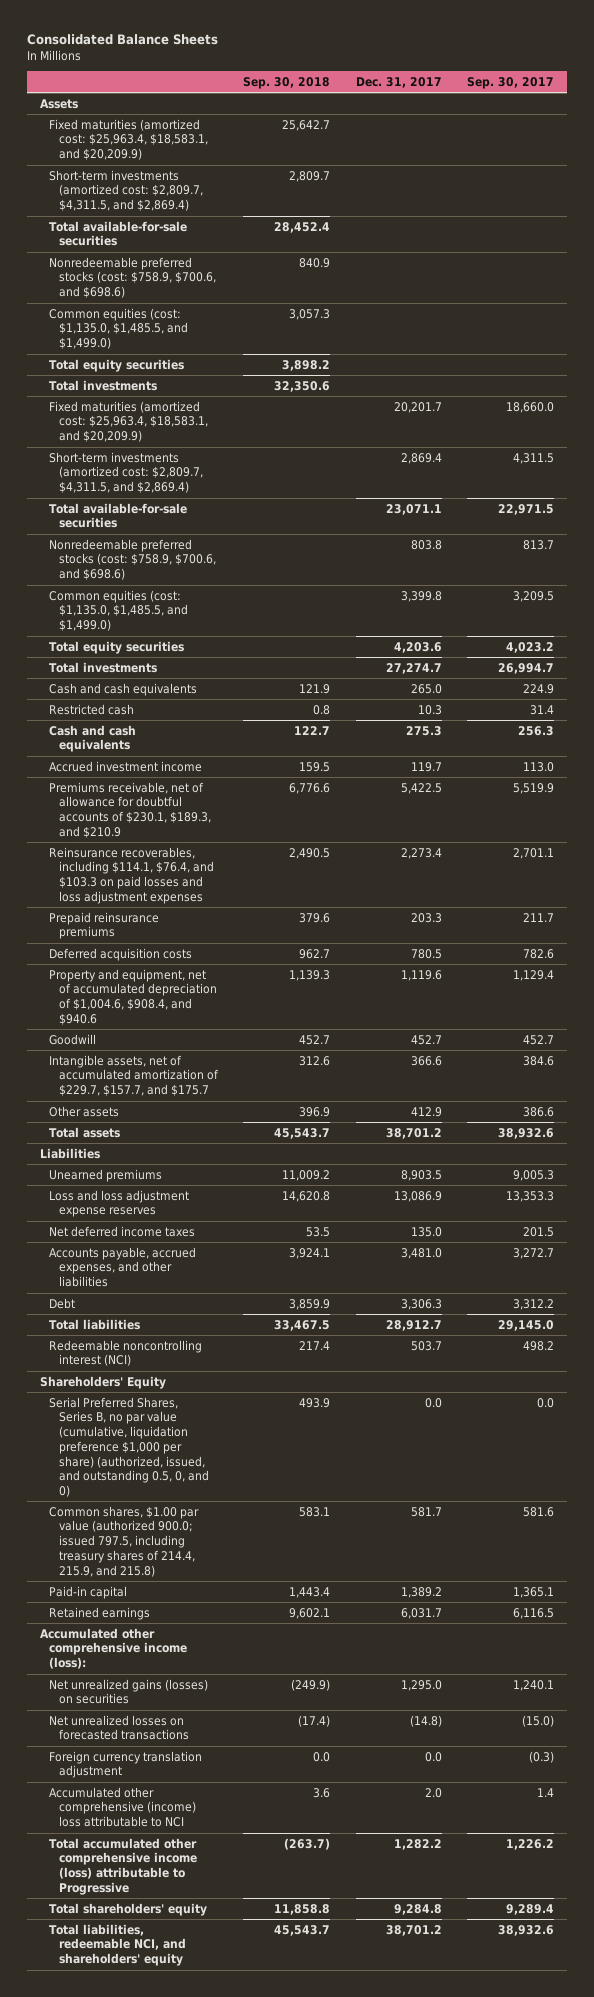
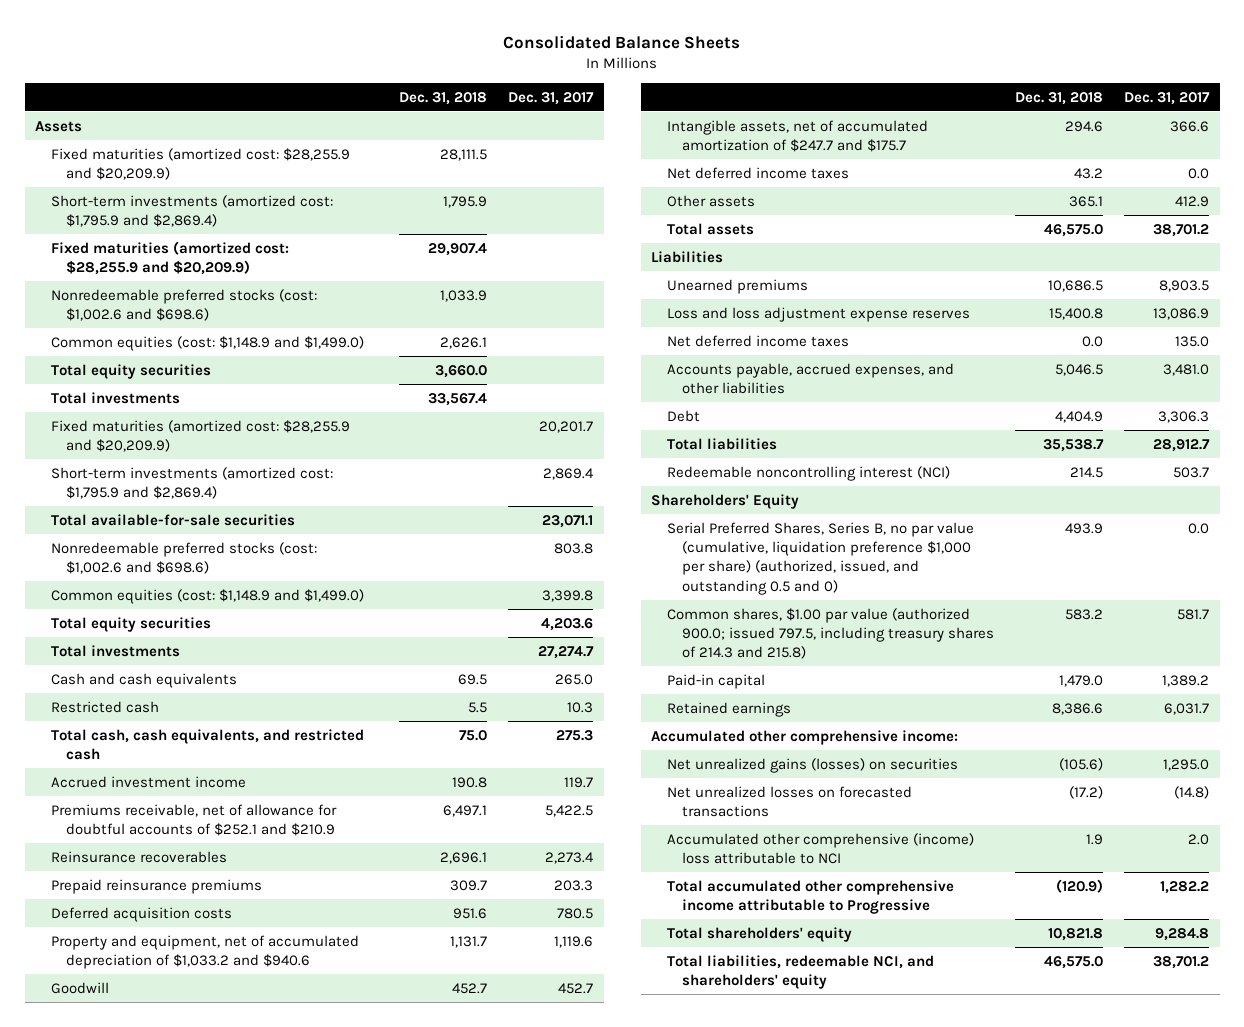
[243,76,331,89] Sep. 30, 2018 -> none
[467,76,555,89] Sep. 30, 2017 -> none
none -> [399,91,488,105] Dec. 31, 2018
[49,118,209,161] Fixed maturities (amortized cost: $25,963.4, $18,583.1, and $20,209.9) -> [50,147,350,180] Fixed maturities (amortized cost: $28,255.9 and $20,209.9)
[49,169,204,212] Short-term investments (amortized cost: $2,809.7, $4,311.5, and $2,869.4) -> [50,194,333,227] Short-term investments (amortized cost: $1,795.9 and $2,869.4)
[49,220,188,247] Total available-for-sale securities -> [50,240,289,275] Fixed maturities (amortized cost: $28,255.9 and $20,209.9)
[49,256,217,299] Nonredeemable preferred stocks (cost: $758.9, $700.6, and $698.6) -> [50,288,317,321] Nonredeemable preferred stocks (cost: $1,002.6 and $698.6)
[49,307,189,350] Common equities (cost: $1,135.0, $1,485.5, and $1,499.0) -> [50,335,364,351] Common equities (cost: $1,148.9 and $1,499.0)
[49,400,209,443] Fixed maturities (amortized cost: $25,963.4, $18,583.1, and $20,209.9) -> [50,419,350,452] Fixed maturities (amortized cost: $28,255.9 and $20,209.9)
[49,451,204,494] Short-term investments (amortized cost: $2,809.7, $4,311.5, and $2,869.4) -> [50,466,333,499] Short-term investments (amortized cost: $1,795.9 and $2,869.4)
[49,538,217,581] Nonredeemable preferred stocks (cost: $758.9, $700.6, and $698.6) -> [50,541,317,574] Nonredeemable preferred stocks (cost: $1,002.6 and $698.6)
[49,589,189,632] Common equities (cost: $1,135.0, $1,485.5, and $1,499.0) -> [50,588,364,604] Common equities (cost: $1,148.9 and $1,499.0)
[49,724,137,753] Cash and cash equivalents -> [50,728,364,760] Total cash, cash equivalents, and restricted cash
[49,781,212,838] Premiums receivable, net of allowance for doubtful accounts of $230.1, $189.3, and $210.9 -> [50,803,337,836] Premiums receivable, net of allowance for doubtful accounts of $252.1 and $210.9
[49,846,215,904] Reinsurance recoverables, including $114.1, $76.4, and $103.3 on paid losses and loss adjustment expenses -> [50,850,227,863] Reinsurance recoverables
[49,968,218,1025] Property and equipment, net of accumulated depreciation of $1,004.6, $908.4, and $940.6 -> [50,934,359,969] Property and equipment, net of accumulated depreciation of $1,033.2 and $940.6
[49,1054,220,1097] Intangible assets, net of accumulated amortization of $229.7, $157.7, and $175.7 -> [666,119,928,152] Intangible assets, net of accumulated amortization of $247.7 and $175.7
none -> [666,166,849,179] Net deferred income taxes
[49,1396,210,1497] Serial Preferred Shares, Series B, no par value (cumulative, liquidation preference $1,000 per share) (authorized, issued, and outstanding 0.5, 0, and 0) -> [666,521,974,595] Serial Preferred Shares, Series B, no par value (cumulative, liquidation preference $1,000 per share) (authorized, issued, and outstanding 0.5 and 0)
[49,1505,200,1577] Common shares, $1.00 par value (authorized 900.0; issued 797.5, including treasury shares of 214.4, 215.9, and 215.8) -> [666,607,995,660] Common shares, $1.00 par value (authorized 900.0; issued 797.5, including treasury shares of 214.3 and 215.8)
[39,1627,188,1670] Accumulated other comprehensive income (loss): -> [651,729,959,745] Accumulated other comprehensive income:
[49,1750,203,1779] Foreign currency translation adjustment -> none
[49,1837,198,1895] Total accumulated other comprehensive income (loss) attributable to Progressive -> [666,879,954,914] Total accumulated other comprehensive income attributable to Progressive

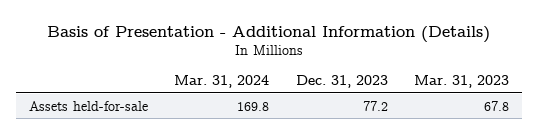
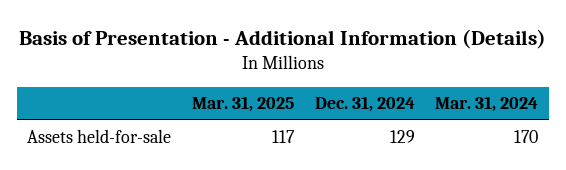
[295,75,388,89] Dec. 31, 2023 -> none
[413,75,509,89] Mar. 31, 2023 -> none
none -> [192,96,295,113] Mar. 31, 2025
none -> [314,96,415,113] Dec. 31, 2024
[237,101,270,111] 169.8 -> [514,130,539,144] 170

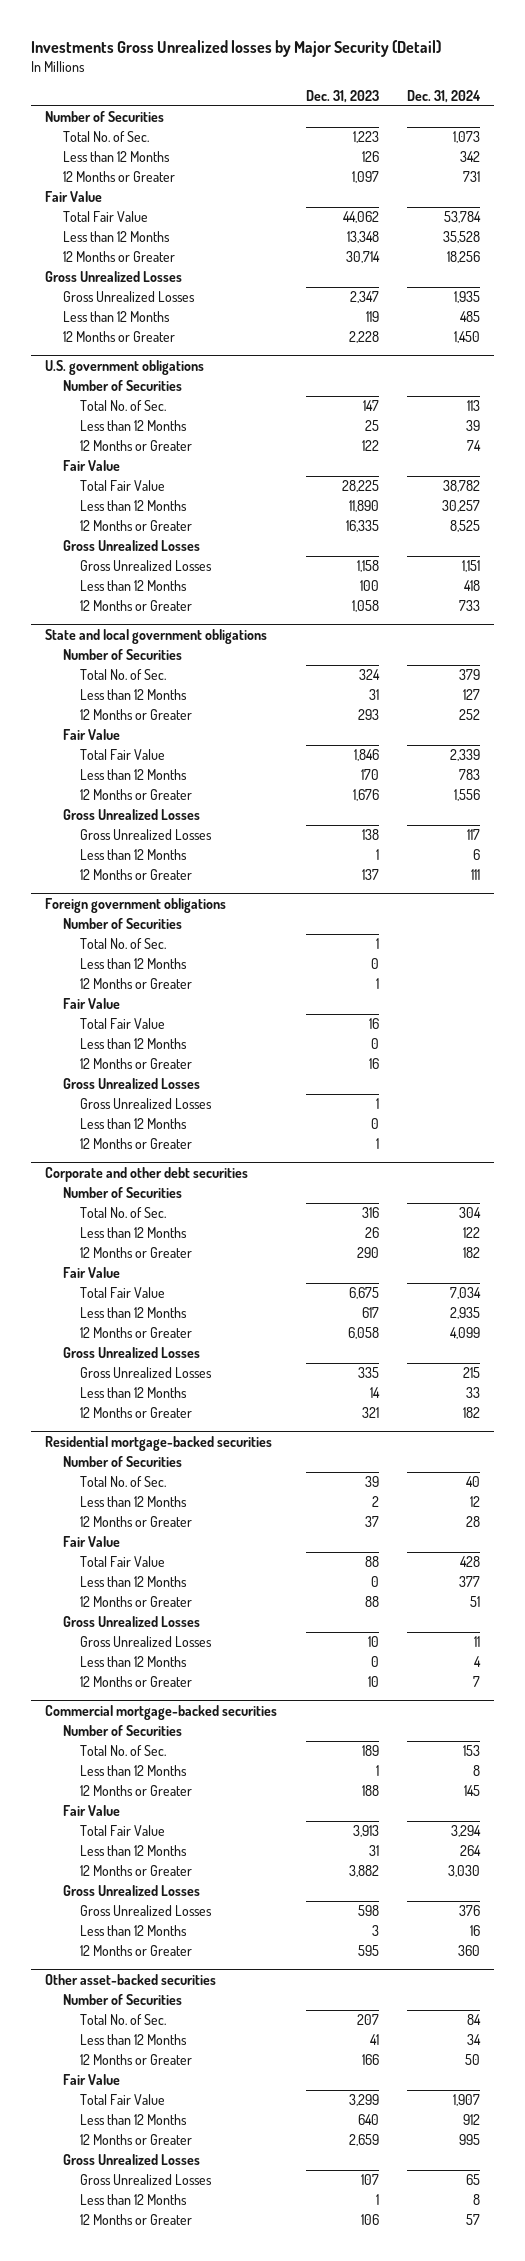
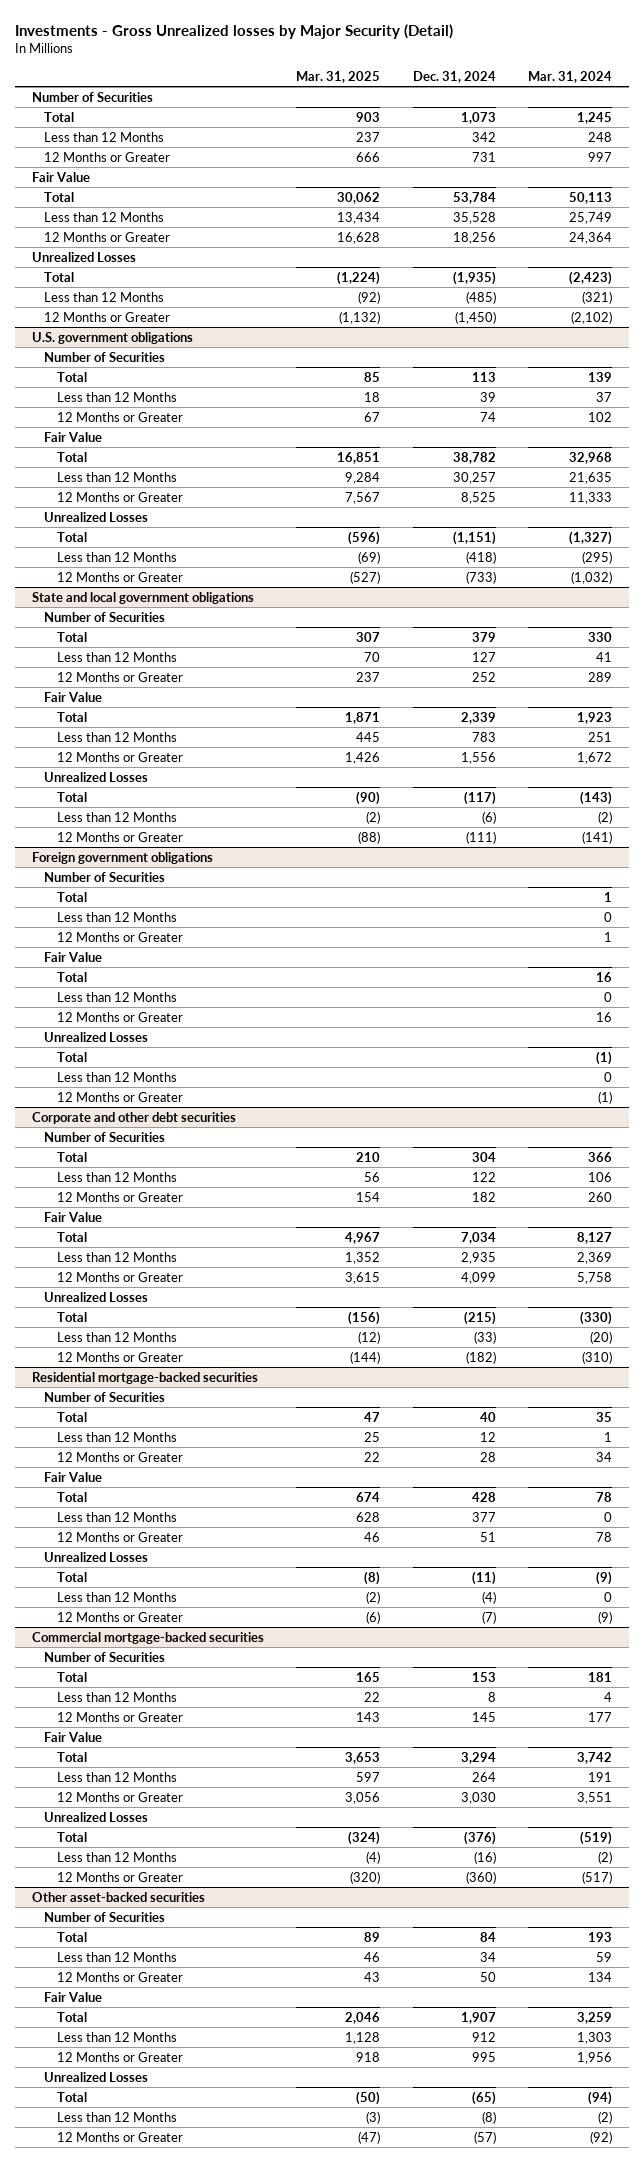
[31,39,442,57] Investments Gross Unrealized losses by Major Security (Detail) -> [15,23,454,39] Investments - Gross Unrealized losses by Major Security (Detail)
[305,89,379,103] Dec. 31, 2023 -> none
none -> [296,71,381,84] Mar. 31, 2025
none -> [528,71,613,84] Mar. 31, 2024
[62,131,149,143] Total No. of Sec. -> [44,111,75,122] Total
[62,211,148,223] Total Fair Value -> [44,191,75,202] Total
[62,291,195,303] Gross Unrealized Losses -> none
[45,271,183,283] Gross Unrealized Losses -> [31,251,136,262] Unrealized Losses
none -> [44,271,75,282] Total
[460,311,481,323] 485 -> [465,290,496,304] (485)
[454,331,481,344] 1,450 -> [454,310,496,324] (1,450)
[80,400,167,412] Total No. of Sec. -> [56,371,87,382] Total
[80,480,166,492] Total Fair Value -> [56,451,87,462] Total
[80,560,213,572] Gross Unrealized Losses -> none
[62,540,200,552] Gross Unrealized Losses -> [44,511,149,522] Unrealized Losses
none -> [56,531,87,542] Total
[464,580,481,592] 418 -> [465,550,496,564] (418)
[459,600,481,612] 733 -> [465,570,496,584] (733)
[80,669,167,681] Total No. of Sec. -> [56,631,87,642] Total
[80,749,166,761] Total Fair Value -> [56,711,87,722] Total
[80,829,213,841] Gross Unrealized Losses -> none
[62,809,200,821] Gross Unrealized Losses -> [44,771,149,782] Unrealized Losses
none -> [56,791,87,802] Total
[473,849,481,861] 6 -> [481,810,496,824] (6)
[471,869,481,881] 111 -> [465,830,496,844] (111)
[80,938,167,950] Total No. of Sec. -> [56,891,87,902] Total
[80,1018,166,1030] Total Fair Value -> [56,971,87,982] Total
[62,1078,200,1090] Gross Unrealized Losses -> [44,1031,149,1042] Unrealized Losses
[80,1098,213,1110] Gross Unrealized Losses -> [56,1051,87,1062] Total
[80,1207,167,1219] Total No. of Sec. -> [56,1151,87,1162] Total
[80,1287,166,1299] Total Fair Value -> [56,1231,87,1242] Total
[80,1367,213,1379] Gross Unrealized Losses -> none
[62,1347,200,1359] Gross Unrealized Losses -> [44,1291,149,1302] Unrealized Losses
none -> [56,1311,87,1322] Total
[466,1387,481,1399] 33 -> [473,1330,496,1344] (33)
[463,1407,481,1419] 182 -> [465,1350,496,1364] (182)
[80,1476,167,1488] Total No. of Sec. -> [56,1411,87,1422] Total
[80,1556,166,1568] Total Fair Value -> [56,1491,87,1502] Total
[80,1636,213,1648] Gross Unrealized Losses -> none
[62,1616,200,1628] Gross Unrealized Losses -> [44,1551,149,1562] Unrealized Losses
none -> [56,1571,87,1582] Total
[474,1656,482,1668] 4 -> [481,1590,496,1604] (4)
[473,1676,481,1688] 7 -> [481,1610,496,1624] (7)
[80,1745,167,1757] Total No. of Sec. -> [56,1671,87,1682] Total
[80,1825,166,1837] Total Fair Value -> [56,1751,87,1762] Total
[80,1905,213,1917] Gross Unrealized Losses -> none
[62,1885,200,1897] Gross Unrealized Losses -> [44,1811,149,1822] Unrealized Losses
none -> [56,1831,87,1842] Total
[470,1925,481,1937] 16 -> [473,1850,496,1864] (16)
[458,1945,481,1957] 360 -> [465,1870,496,1884] (360)
[80,2014,167,2026] Total No. of Sec. -> [56,1931,87,1942] Total
[80,2094,166,2106] Total Fair Value -> [56,2011,87,2022] Total
[80,2174,213,2186] Gross Unrealized Losses -> none
[62,2154,200,2166] Gross Unrealized Losses -> [44,2071,149,2082] Unrealized Losses
none -> [56,2091,87,2102] Total
[473,2194,481,2206] 8 -> [481,2110,496,2124] (8)
[466,2214,481,2226] 57 -> [473,2130,496,2144] (57)

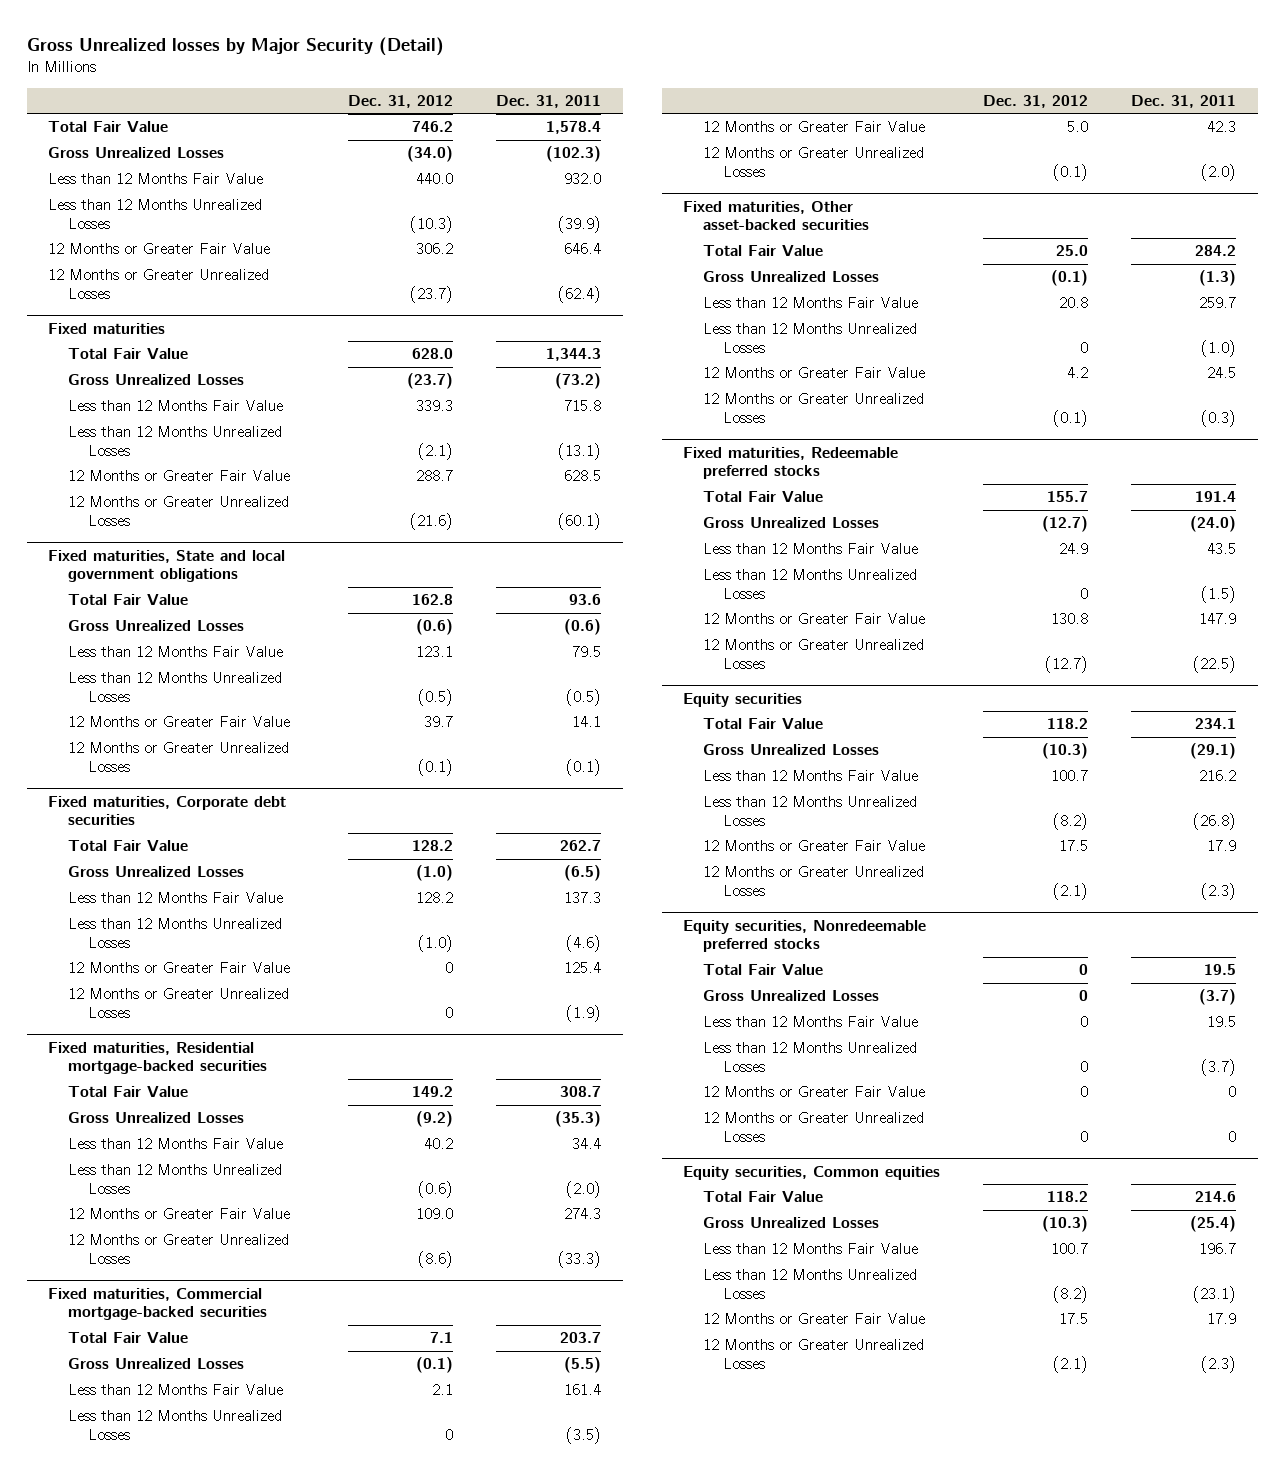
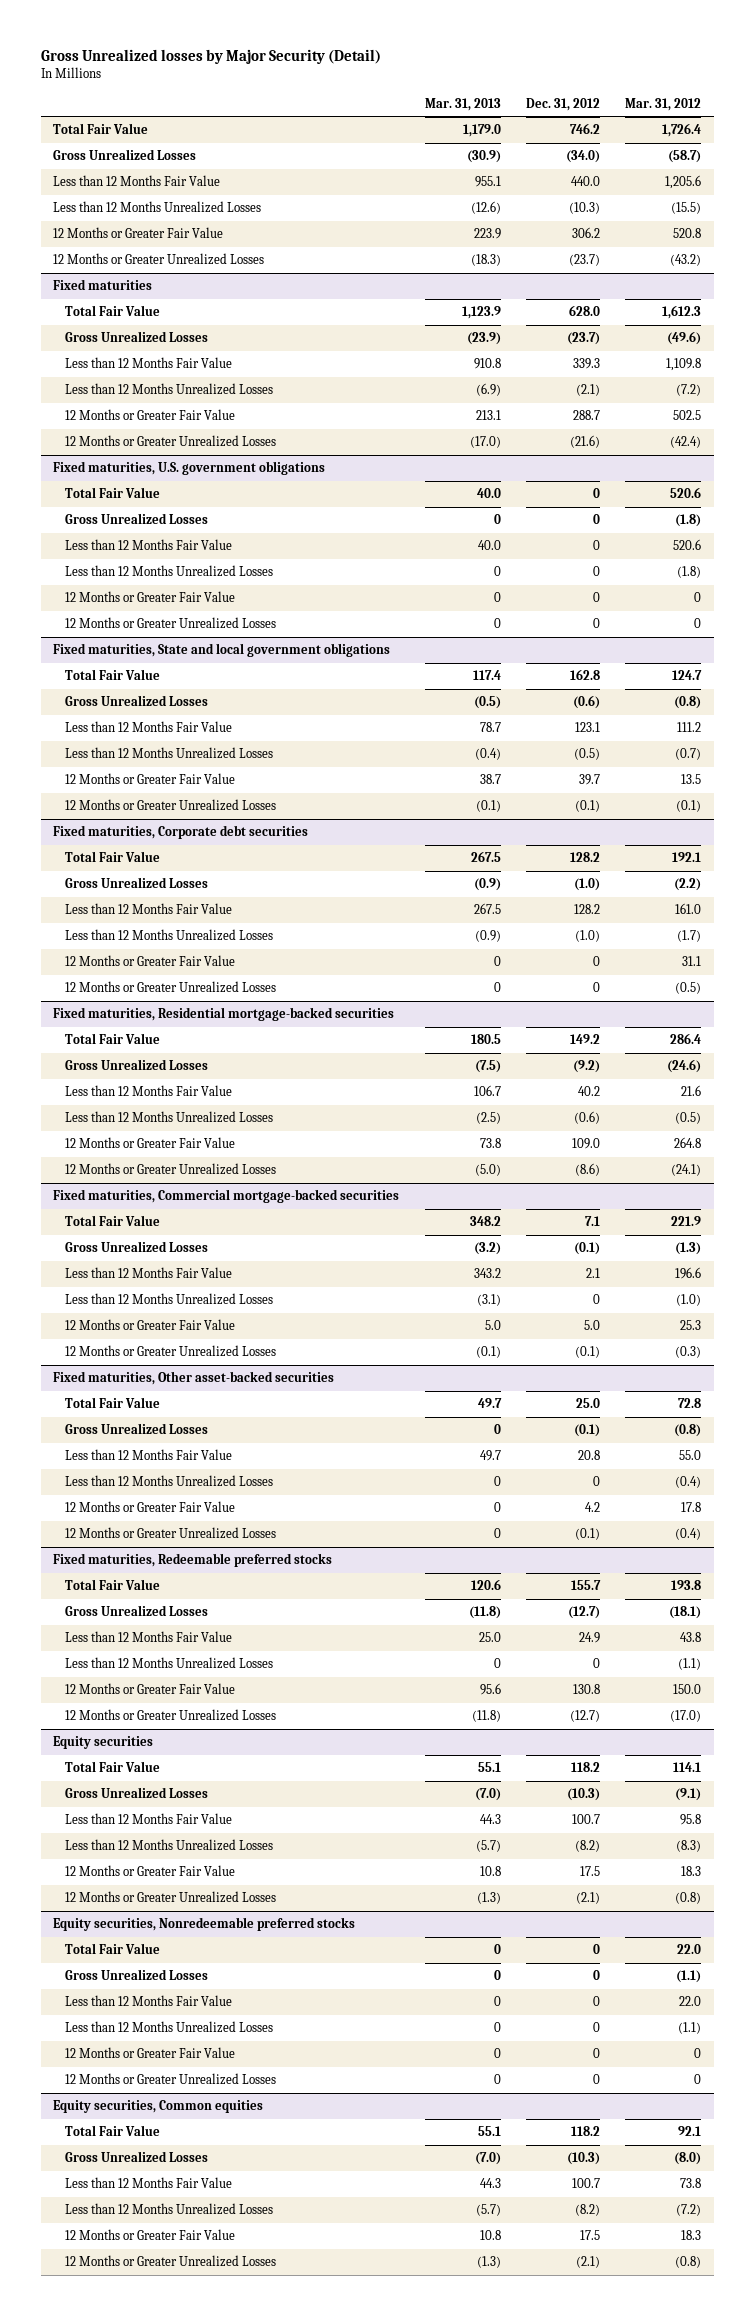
[496,94,602,108] Dec. 31, 2011 -> none
none -> [424,97,501,111] Mar. 31, 2013
none -> [625,97,702,111] Mar. 31, 2012
none -> [53,461,326,476] Fixed maturities, U.S. government obligations
none -> [65,487,161,499] Total Fair Value
none -> [65,513,209,525] Gross Unrealized Losses
none -> [65,539,233,551] Less than 12 Months Fair Value
none -> [65,565,274,578] Less than 12 Months Unrealized Losses
none -> [65,591,236,603] 12 Months or Greater Fair Value
none -> [65,617,277,630] 12 Months or Greater Unrealized Losses

